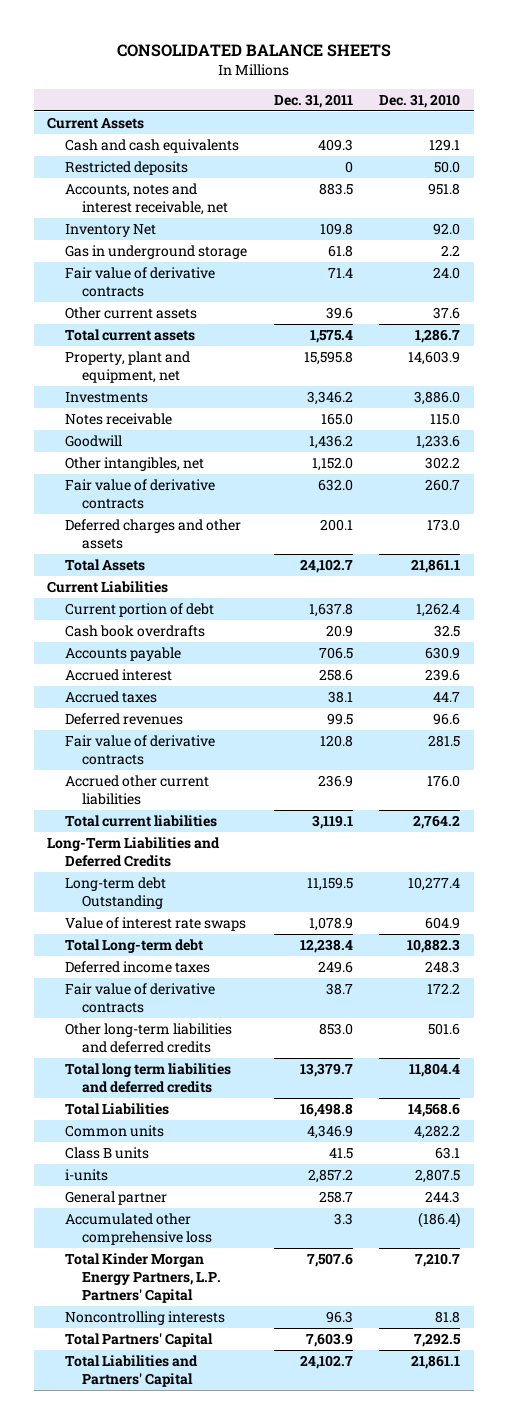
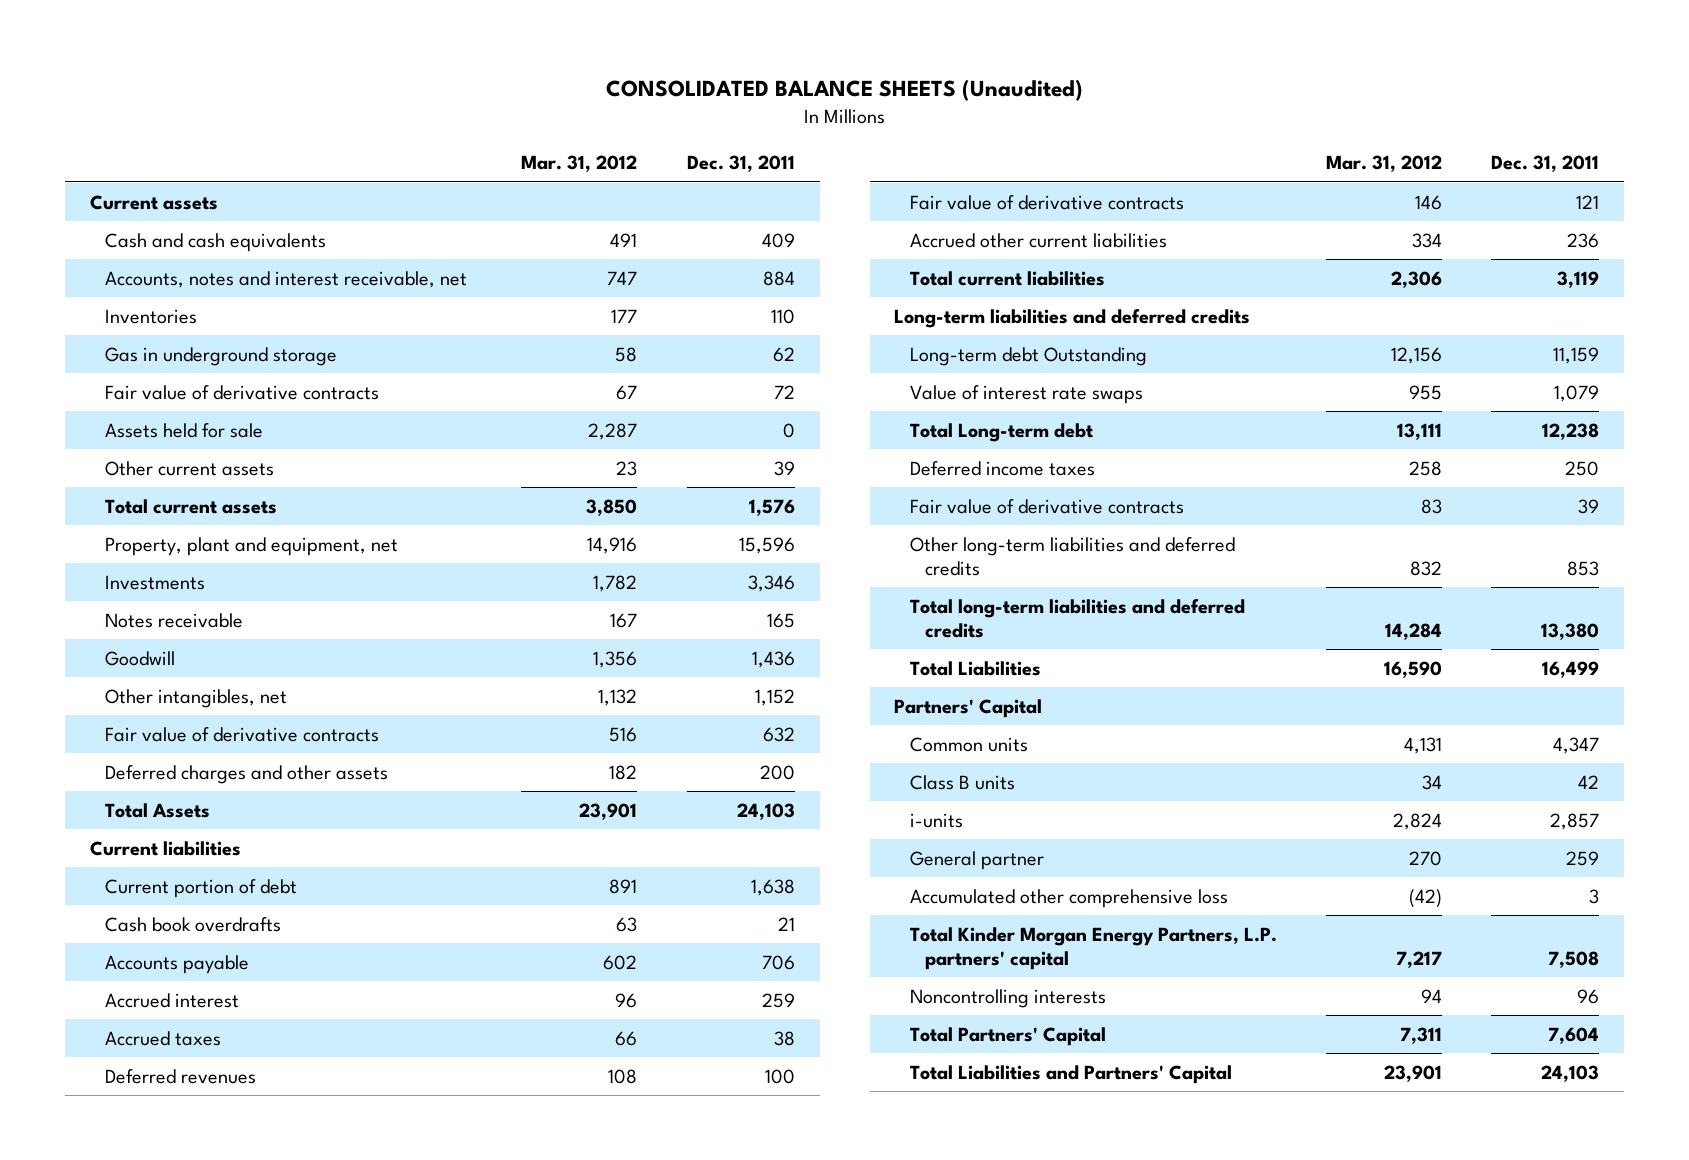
[116,43,391,57] CONSOLIDATED BALANCE SHEETS -> [605,79,1083,102] CONSOLIDATED BALANCE SHEETS (Unaudited)
[379,93,461,108] Dec. 31, 2010 -> none
none -> [521,154,638,172] Mar. 31, 2012
[64,161,188,176] Restricted deposits -> none
[64,224,156,238] Inventory Net -> none
[47,117,145,130] Current Assets -> [89,194,218,210] Current assets
[317,139,353,152] 409.3 -> [761,232,795,248] 409
[318,183,353,196] 883.5 -> [762,270,795,286] 884
none -> [104,308,197,324] Inventories
[327,245,353,258] 61.8 -> [772,346,795,362] 62
[327,268,353,279] 71.4 -> [773,384,795,399] 72
none -> [104,422,263,438] Assets held for sale
[325,307,353,320] 39.6 -> [773,460,795,476] 39
[309,330,353,344] 1,575.4 -> [748,498,795,516] 1,576
[303,351,353,366] 15,595.8 -> [738,536,795,554] 15,596
[306,391,353,406] 3,346.2 -> [747,574,795,592] 3,346
[320,413,353,426] 165.0 -> [766,612,795,628] 165
[308,435,353,450] 1,436.2 -> [751,650,795,668] 1,436
[311,457,353,472] 1,152.0 -> [754,688,795,706] 1,152
[317,479,353,492] 632.0 -> [762,726,795,742] 632
[319,519,353,532] 200.1 -> [759,764,795,780] 200
[299,559,353,574] 24,102.7 -> [736,802,795,820] 24,103
[47,581,169,594] Current Liabilities -> [89,840,241,856] Current liabilities
[308,603,353,618] 1,637.8 -> [750,878,795,896] 1,638
[325,625,353,638] 20.9 -> [777,916,795,931] 21
[318,647,353,660] 706.5 -> [761,954,795,970] 706
[318,669,353,682] 258.6 -> [761,992,795,1008] 259
[327,691,353,704] 38.1 -> [773,1030,795,1046] 38
[326,713,353,726] 99.5 -> [764,1068,795,1084] 100
[319,735,353,748] 120.8 -> [1576,194,1600,209] 121
[317,775,353,788] 236.9 -> [1567,232,1600,248] 236
[311,815,353,830] 3,119.1 -> [1557,270,1600,288] 3,119
[47,837,221,867] Long-Term Liabilities and Deferred Credits -> [894,308,1251,328] Long-term liabilities and deferred credits
[306,877,353,892] 11,159.5 -> [1553,346,1600,364] 11,159
[308,917,353,932] 1,078.9 -> [1554,384,1600,402] 1,079
[299,939,353,954] 12,238.4 -> [1542,422,1600,440] 12,238
[317,961,353,974] 249.6 -> [1565,460,1600,476] 250
[325,983,353,996] 38.7 -> [1578,498,1600,514] 39
[318,1023,353,1036] 853.0 -> [1567,560,1600,576] 853
[64,1063,231,1093] Total long term liabilities and deferred credits -> [909,598,1245,638] Total long-term liabilities and deferred credits
[299,1063,353,1078] 13,379.7 -> [1541,622,1600,640] 13,380
[299,1103,353,1118] 16,498.8 -> [1542,660,1600,678] 16,499
none -> [894,698,1043,718] Partners' Capital
[306,1125,353,1140] 4,346.9 -> [1553,736,1600,754] 4,347
[328,1148,353,1160] 41.5 -> [1578,774,1600,789] 42
[307,1169,353,1184] 2,857.2 -> [1550,812,1600,830] 2,857
[318,1191,353,1204] 258.7 -> [1566,850,1600,866] 259
[333,1213,353,1226] 3.3 -> [1589,888,1600,904] 3
[64,1253,222,1303] Total Kinder Morgan Energy Partners, L.P. Partners' Capital -> [909,926,1277,970] Total Kinder Morgan Energy Partners, L.P. partners' capital
[306,1253,353,1268] 7,507.6 -> [1548,950,1600,968] 7,508
[325,1311,353,1324] 96.3 -> [1577,988,1600,1004] 96
[305,1333,353,1348] 7,603.9 -> [1548,1026,1600,1044] 7,604
[299,1355,353,1370] 24,102.7 -> [1541,1064,1600,1082] 24,103

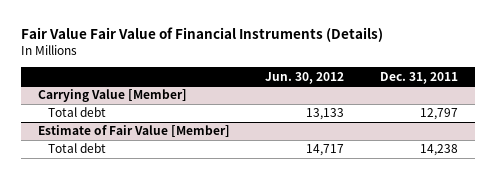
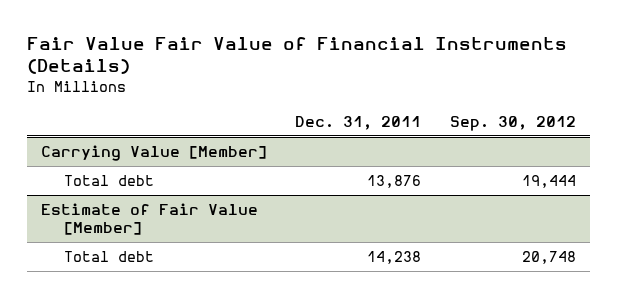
[265,71,345,84] Jun. 30, 2012 -> none
none -> [449,115,576,131] Sep. 30, 2012
[419,108,458,121] 12,797 -> [367,175,422,189] 13,876

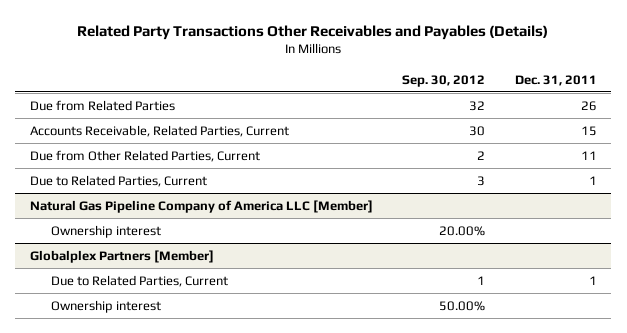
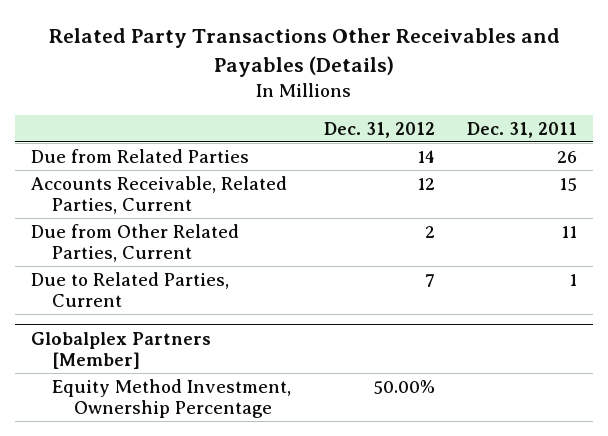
[402,74,486,87] Sep. 30, 2012 -> none
none -> [323,121,435,138] Dec. 31, 2012
[29,199,373,213] Natural Gas Pipeline Company of America LLC [Member] -> none
[50,224,161,238] Ownership interest -> none
[50,274,228,287] Due to Related Parties, Current -> none
[50,299,161,313] Ownership interest -> [52,378,292,419] Equity Method Investment, Ownership Percentage

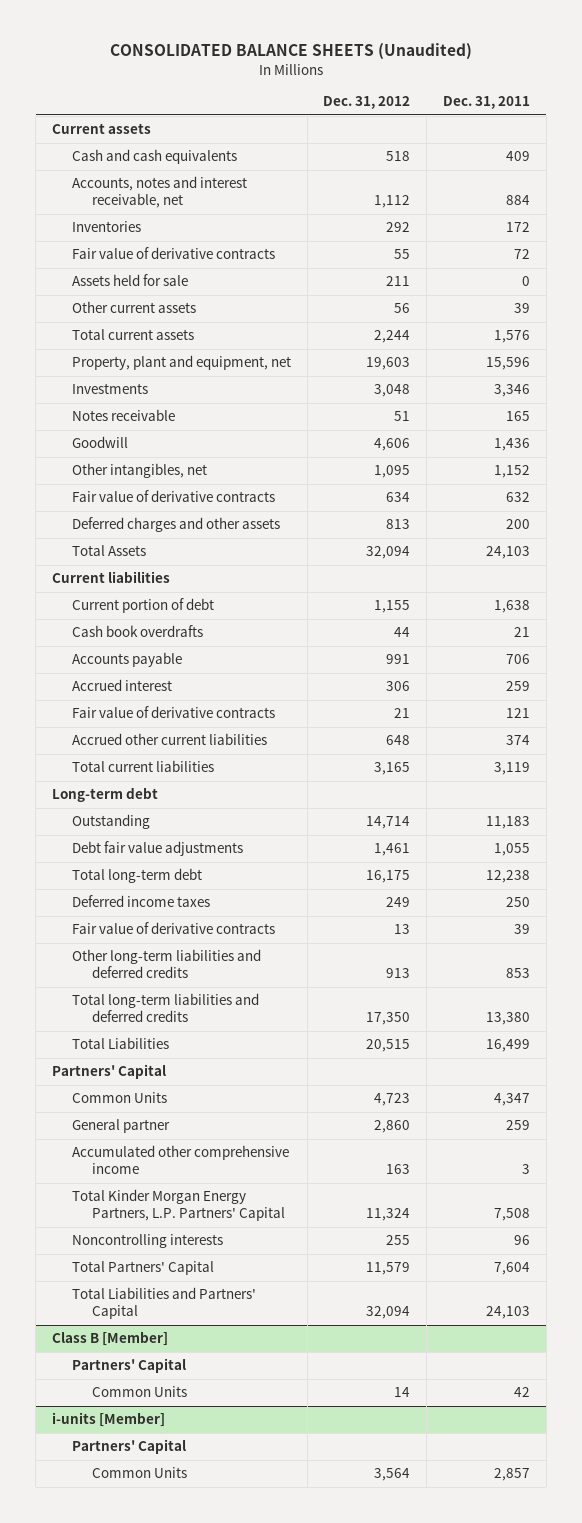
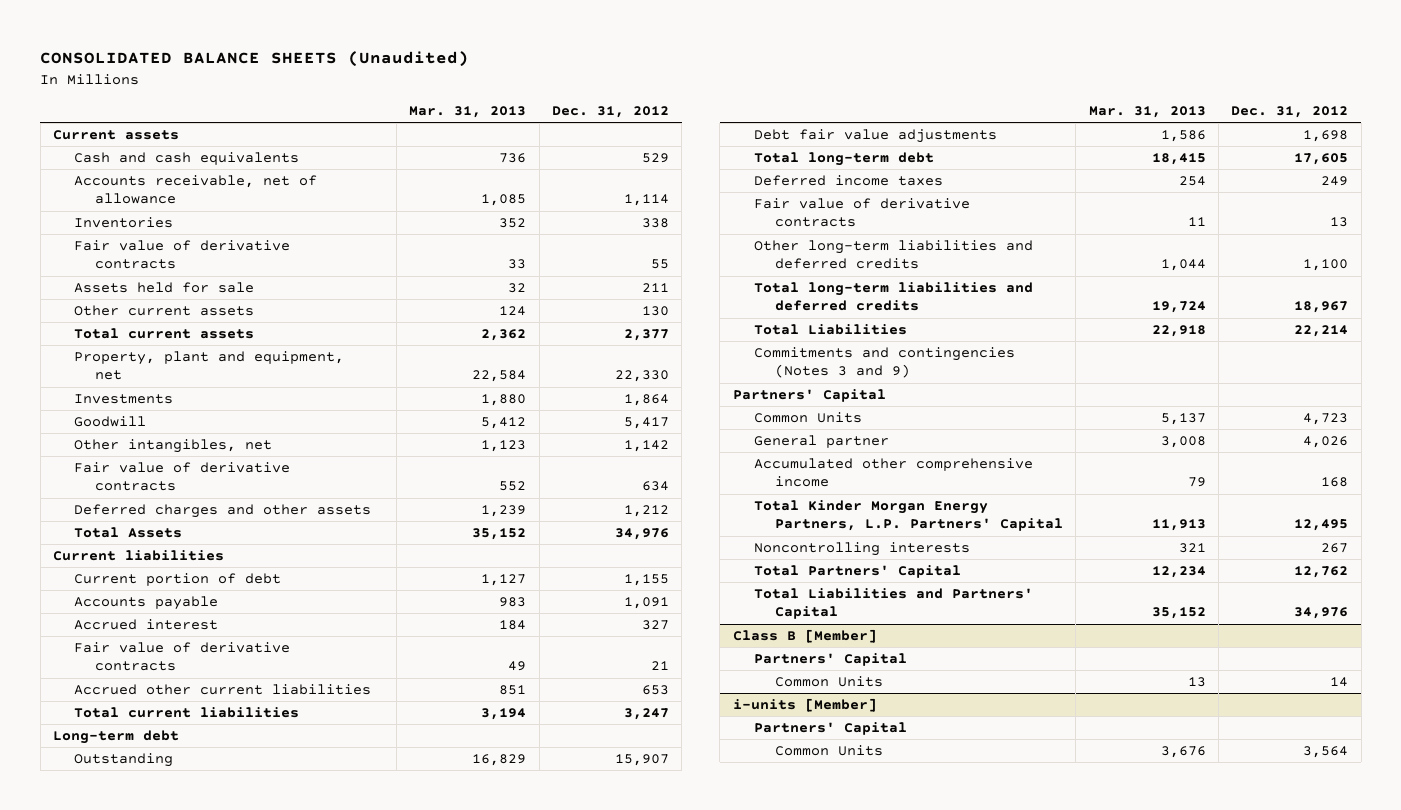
[442,96,530,110] Dec. 31, 2011 -> none
none -> [409,106,527,119] Mar. 31, 2013
[386,151,411,162] 518 -> [641,153,669,164] 529
[71,176,247,209] Accounts, notes and interest receivable, net -> [74,175,318,205] Accounts receivable, net of allowance
[374,195,411,209] 1,112 -> [623,194,669,207] 1,114
[386,222,411,233] 292 -> [641,218,669,229] 338
[71,409,175,422] Notes receivable -> none
[394,303,411,314] 56 -> [641,306,669,317] 130
[374,330,411,344] 2,244 -> [623,329,669,342] 2,377
[366,357,411,371] 19,603 -> [614,370,669,383] 22,330
[374,384,411,398] 3,048 -> [623,394,669,407] 1,864
[374,438,411,452] 4,606 -> [623,417,669,430] 5,417
[374,465,411,479] 1,095 -> [623,440,669,453] 1,142
[386,519,411,530] 813 -> [623,505,669,518] 1,212
[366,546,411,560] 32,094 -> [614,528,669,541] 34,976
[71,625,203,638] Cash book overdrafts -> none
[386,654,411,665] 991 -> [623,597,669,610] 1,091
[386,681,411,692] 306 -> [641,620,669,631] 327
[386,735,411,746] 648 -> [641,685,669,696] 653
[374,762,411,776] 3,165 -> [623,708,669,721] 3,247
[366,816,411,830] 14,714 -> [614,754,669,767] 15,907
[374,843,411,857] 1,461 -> [1303,130,1349,143] 1,698
[366,870,411,884] 16,175 -> [1294,153,1349,166] 17,605
[386,968,411,979] 913 -> [1303,259,1349,272] 1,100
[366,1012,411,1026] 17,350 -> [1294,301,1349,314] 18,967
[366,1039,411,1053] 20,515 -> [1294,325,1349,338] 22,214
none -> [753,347,1015,379] Commitments and contingencies (Notes 3 and 9)
[374,1120,411,1134] 2,860 -> [1303,436,1349,449] 4,026
[386,1164,411,1175] 163 -> [1321,477,1349,488] 168
[366,1208,411,1222] 11,324 -> [1294,519,1349,532] 12,495
[386,1235,411,1246] 255 -> [1321,543,1349,554] 267
[366,1262,411,1276] 11,579 -> [1294,566,1349,579] 12,762
[366,1306,411,1320] 32,094 -> [1294,607,1349,620] 34,976

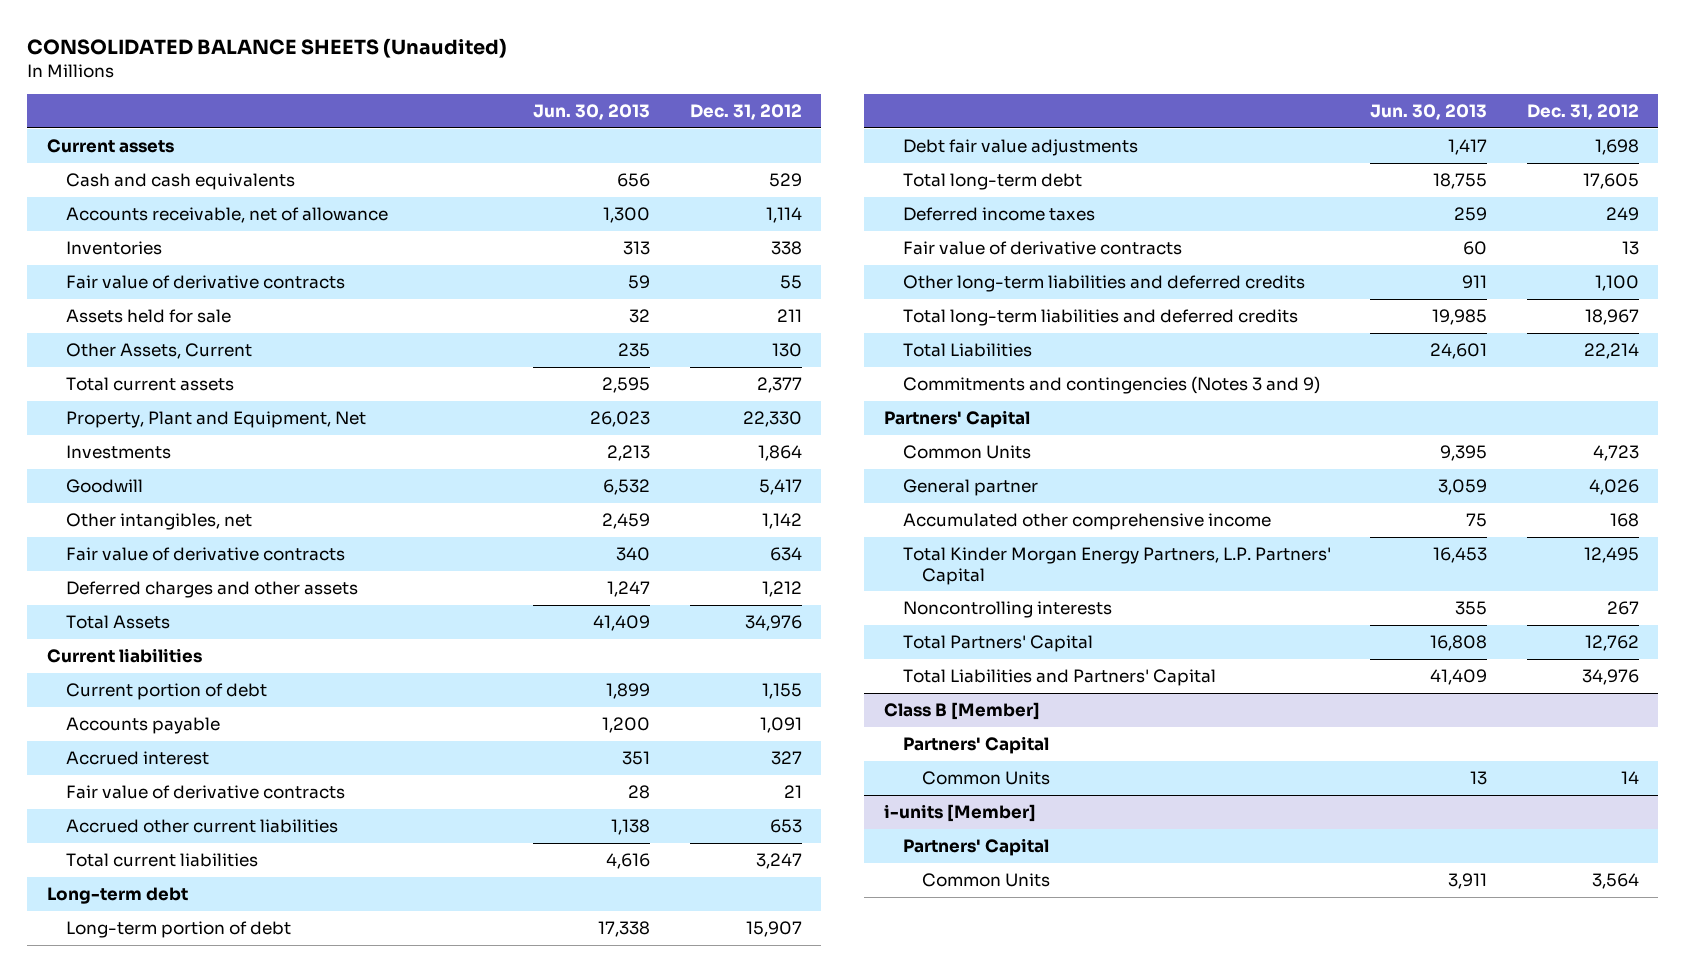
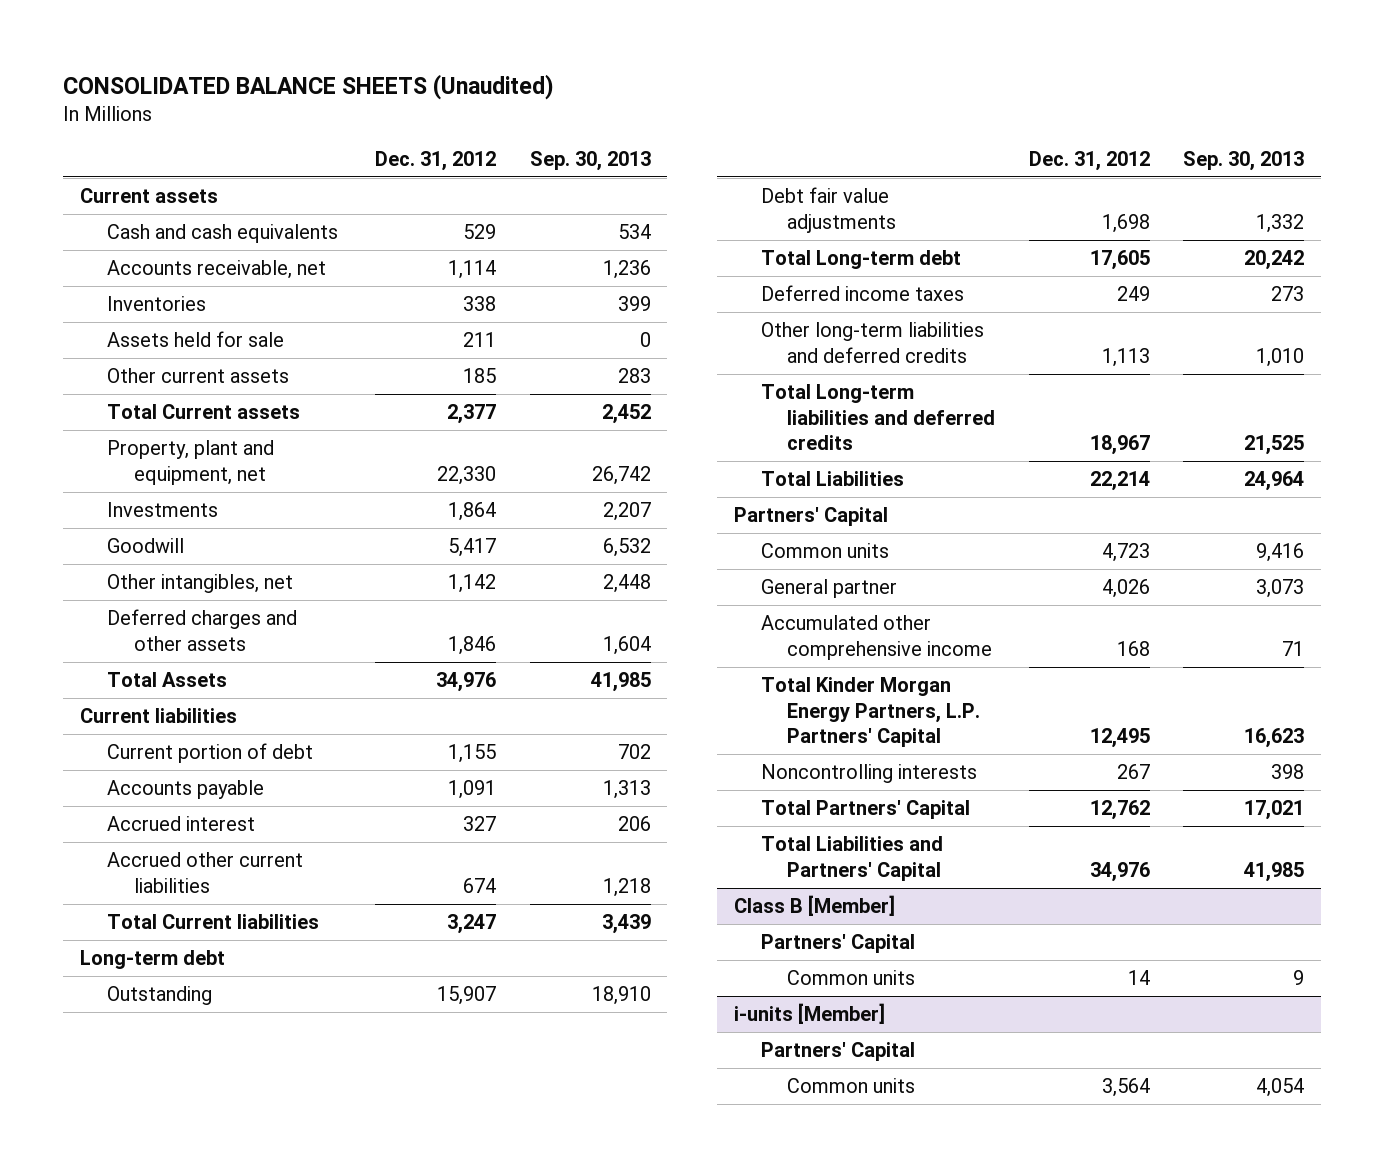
[533,103,651,120] Jun. 30, 2013 -> none
none -> [529,151,651,172] Sep. 30, 2013
[65,207,388,224] Accounts receivable, net of allowance -> [106,259,326,279] Accounts receivable, net
[65,275,345,290] Fair value of derivative contracts -> none
[65,343,252,360] Other Assets, Current -> [106,367,289,383] Other current assets
[771,343,802,358] 130 -> [463,367,497,383] 185
[65,377,234,392] Total current assets -> [106,403,300,419] Total Current assets
[65,411,366,429] Property, Plant and Equipment, Net -> [106,439,274,485] Property, plant and equipment, net
[65,547,345,562] Fair value of derivative contracts -> none
[761,581,802,598] 1,212 -> [448,635,497,655] 1,846
[65,785,345,800] Fair value of derivative contracts -> none
[769,819,802,834] 653 -> [463,877,497,893] 674
[65,853,258,868] Total current liabilities -> [106,913,319,929] Total Current liabilities
[65,921,291,939] Long-term portion of debt -> [106,985,212,1005] Outstanding
[902,173,1082,191] Total long-term debt -> [760,249,961,269] Total Long-term debt
[902,241,1182,256] Fair value of derivative contracts -> none
[1594,275,1639,292] 1,100 -> [1101,347,1150,367] 1,113
[902,309,1298,327] Total long-term liabilities and deferred credits -> [760,383,996,451] Total Long-term liabilities and deferred credits
[902,376,1320,395] Commitments and contingencies (Notes 3 and 9) -> none
[902,445,1031,460] Common Units -> [760,542,889,558] Common units
[921,771,1050,786] Common Units -> [787,969,916,985] Common units
[921,873,1050,888] Common Units -> [787,1077,916,1093] Common units

